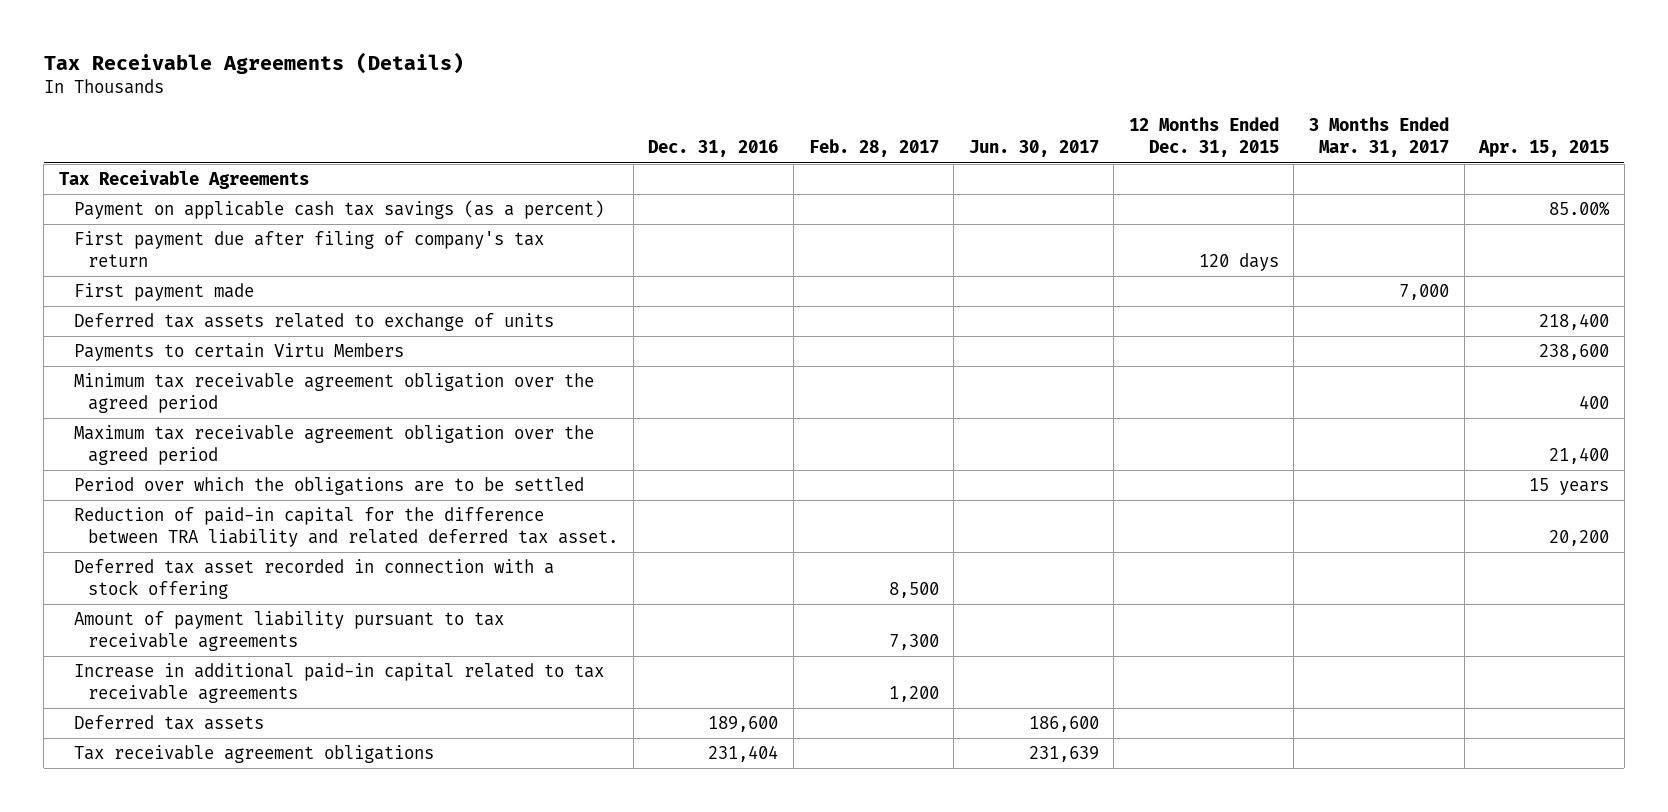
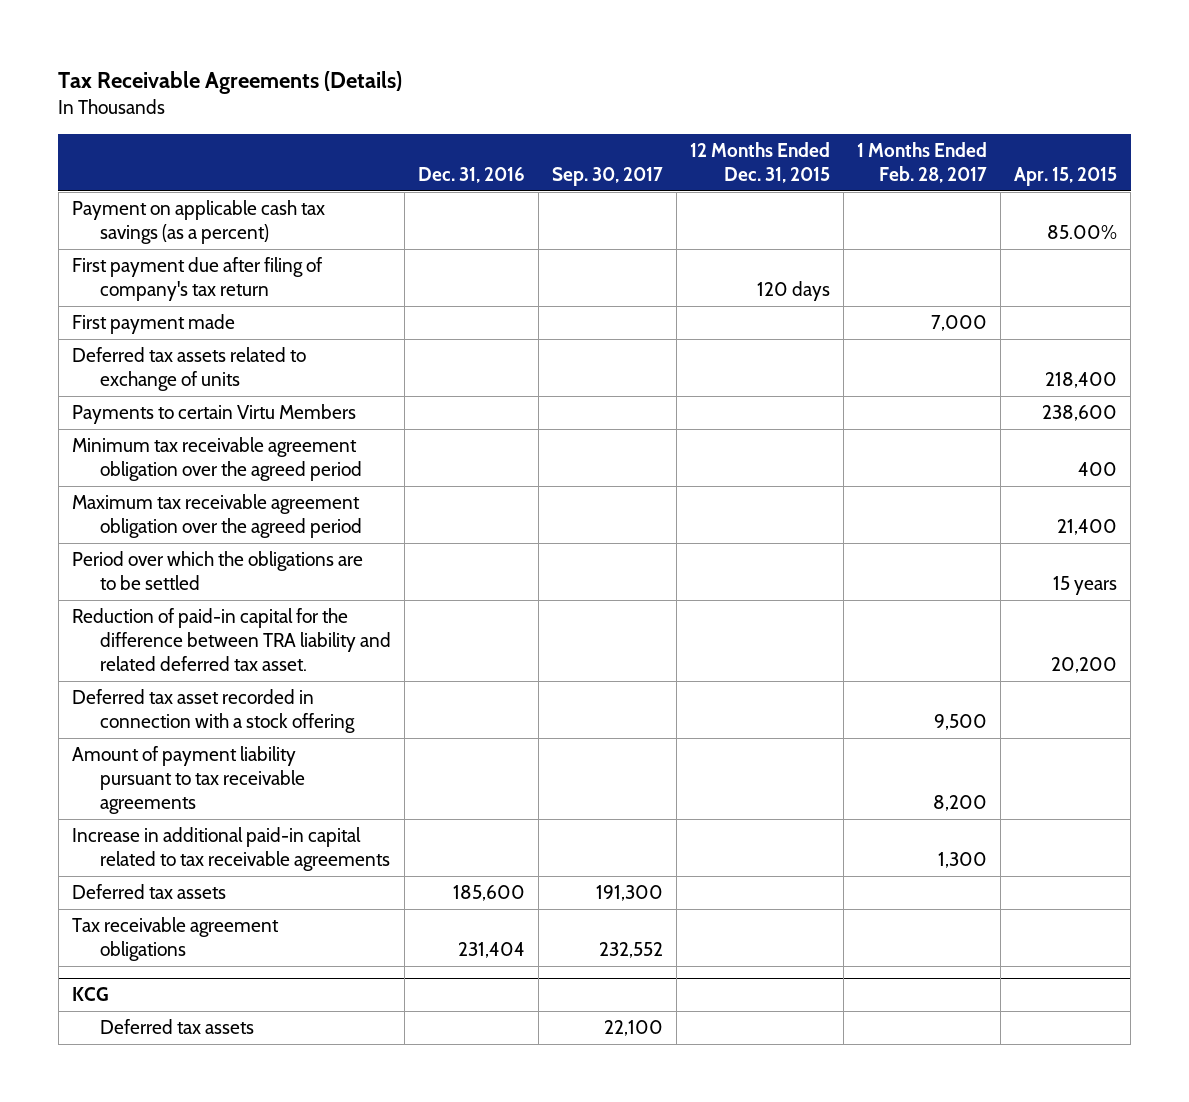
[808,139,939,158] Feb. 28, 2017 -> none
[968,140,1099,158] Jun. 30, 2017 -> none
[1308,117,1449,158] 3 Months Ended Mar. 31, 2017 -> none
none -> [551,166,663,186] Sep. 30, 2017
none -> [856,141,987,183] 1 Months Ended Feb. 28, 2017
[58,170,309,190] Tax Receivable Agreements -> none
[708,716,779,733] 189,600 -> [452,885,525,902] 185,600
none -> [72,987,110,1002] KCG
none -> [99,1019,254,1035] Deferred tax assets

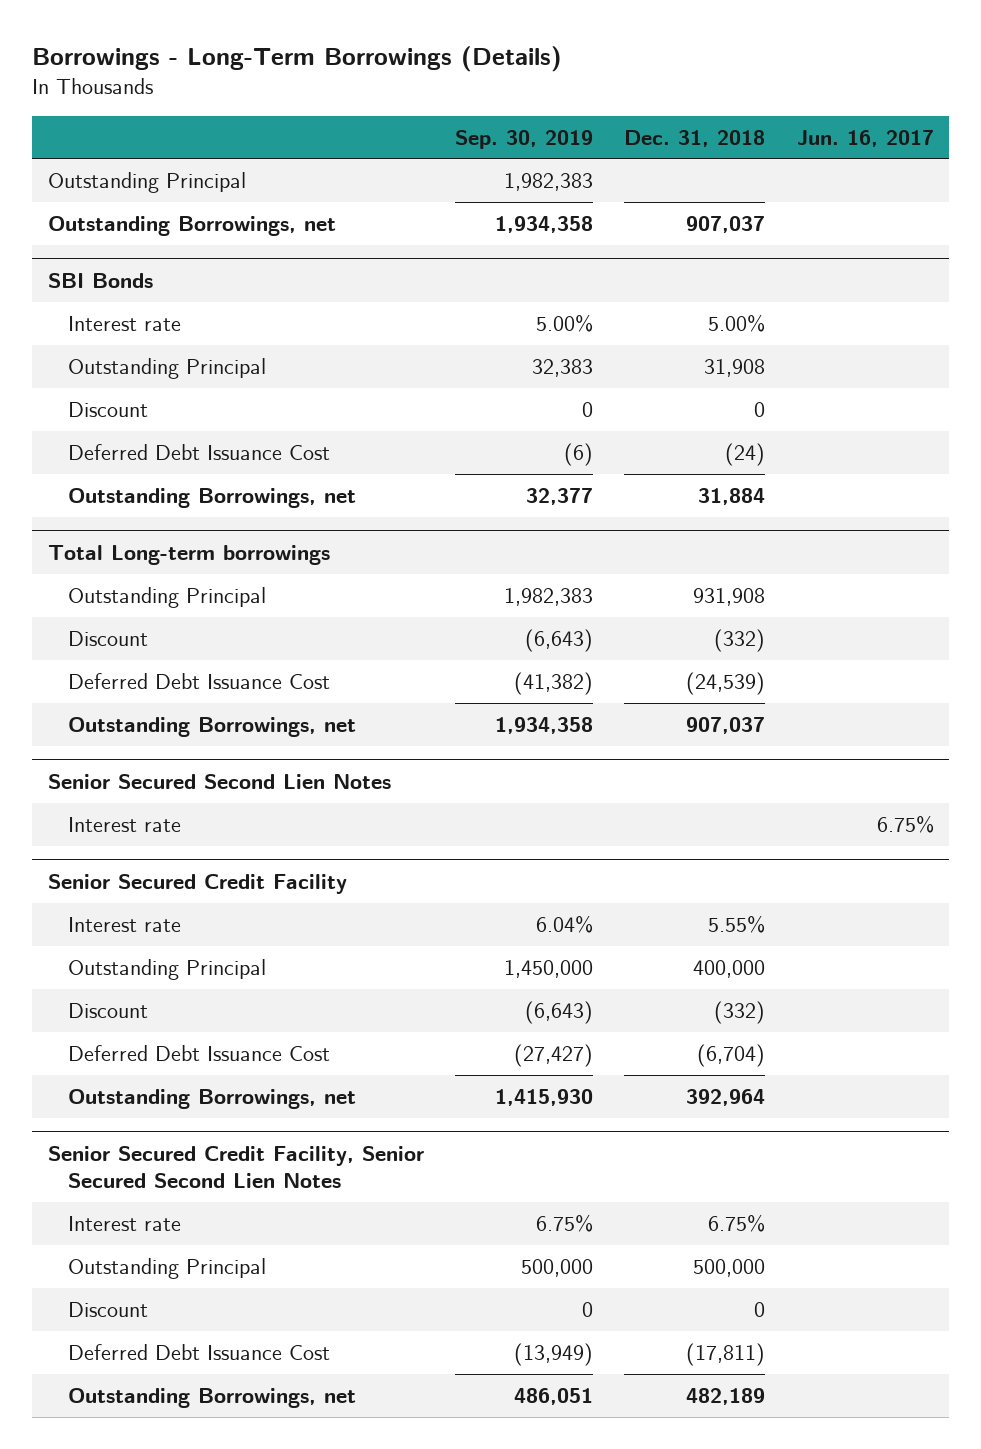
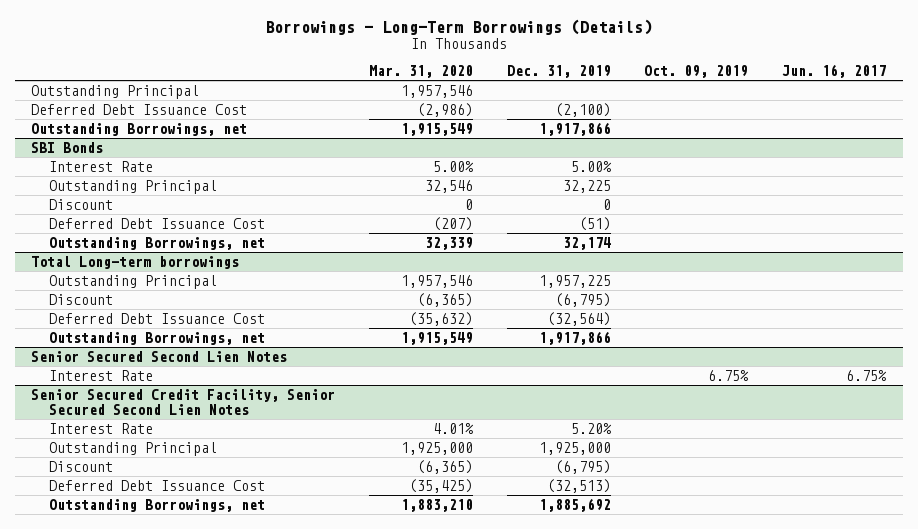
[455,129,594,149] Sep. 30, 2019 -> none
[624,129,766,147] Dec. 31, 2018 -> none
none -> [369,65,474,79] Mar. 31, 2020
none -> [506,65,611,79] Dec. 31, 2019
none -> [644,65,749,79] Oct. 09, 2019
none -> [31,104,248,116] Deferred Debt Issuance Cost
[68,315,182,331] Interest rate -> [49,161,154,173] Interest Rate
[47,873,347,894] Senior Secured Credit Facility -> none
[68,916,182,932] Interest rate -> none
[68,958,267,980] Outstanding Principal -> none
[68,1002,149,1018] Discount -> none
[68,1044,331,1061] Deferred Debt Issuance Cost -> none
[68,1088,357,1109] Outstanding Borrowings, net -> none
[68,816,182,832] Interest rate -> [49,370,154,382] Interest Rate
[68,1215,182,1231] Interest rate -> [49,423,154,435] Interest Rate

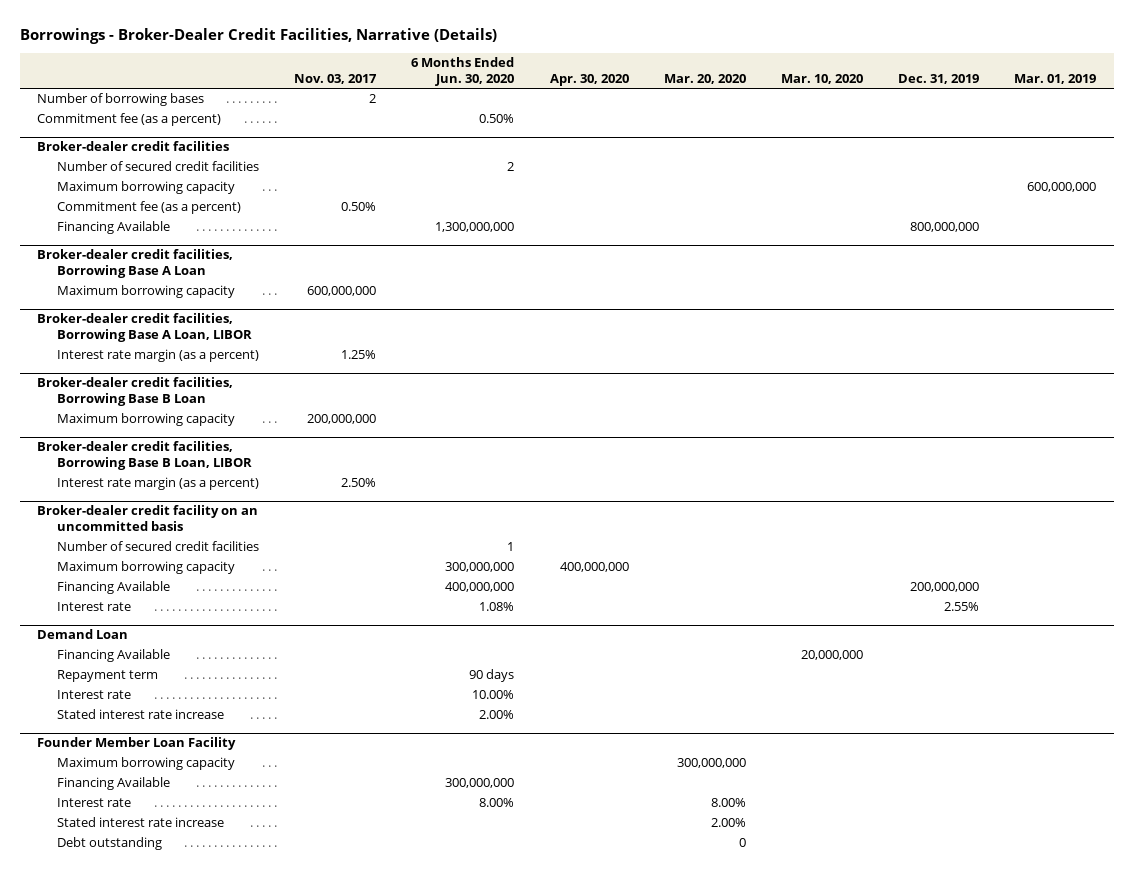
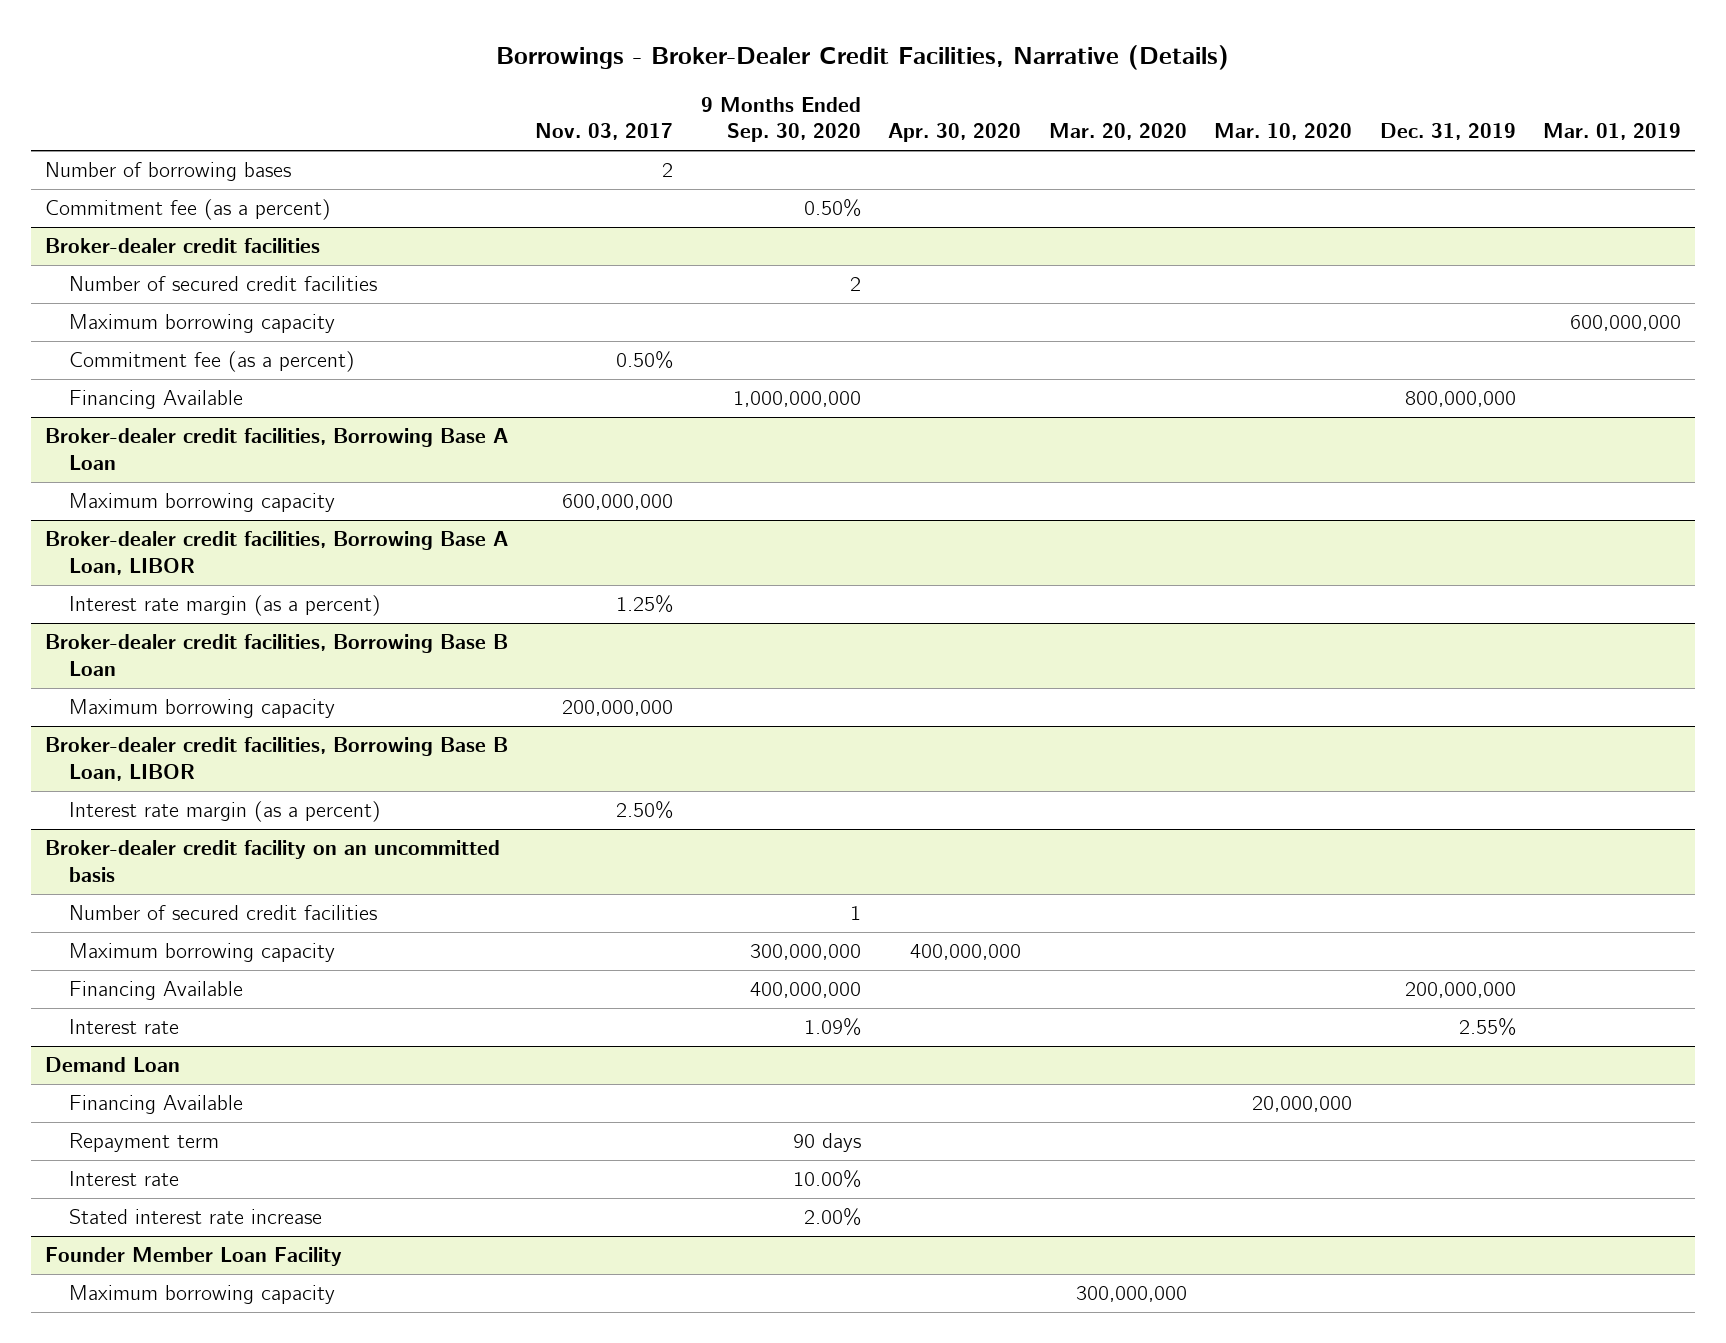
[411,56,515,86] 6 Months Ended Jun. 30, 2020 -> none
none -> [700,96,861,143] 9 Months Ended Sep. 30, 2020
[57,777,171,791] Financing Available -> none
[57,798,132,808] Interest rate -> none
[57,817,225,828] Stated interest rate increase -> none
[57,837,163,851] Debt outstanding -> none

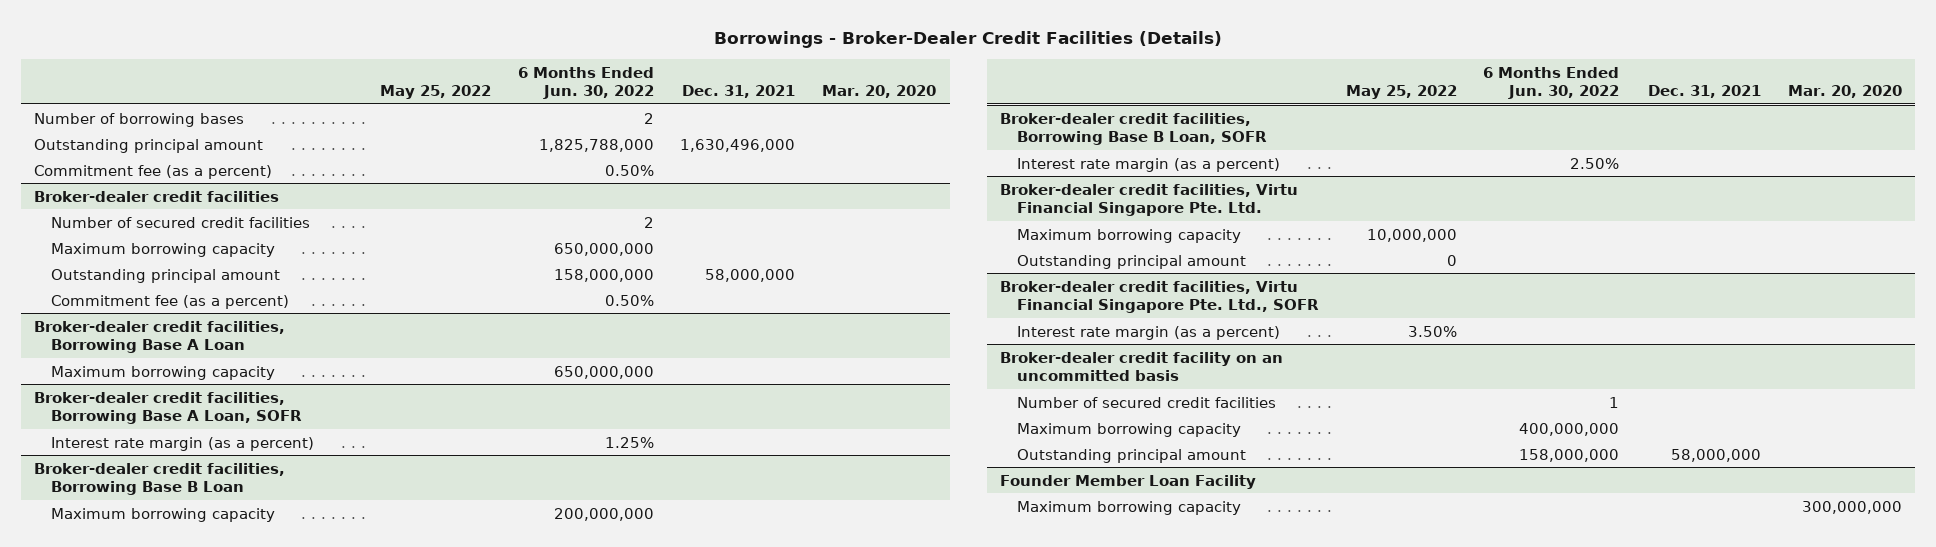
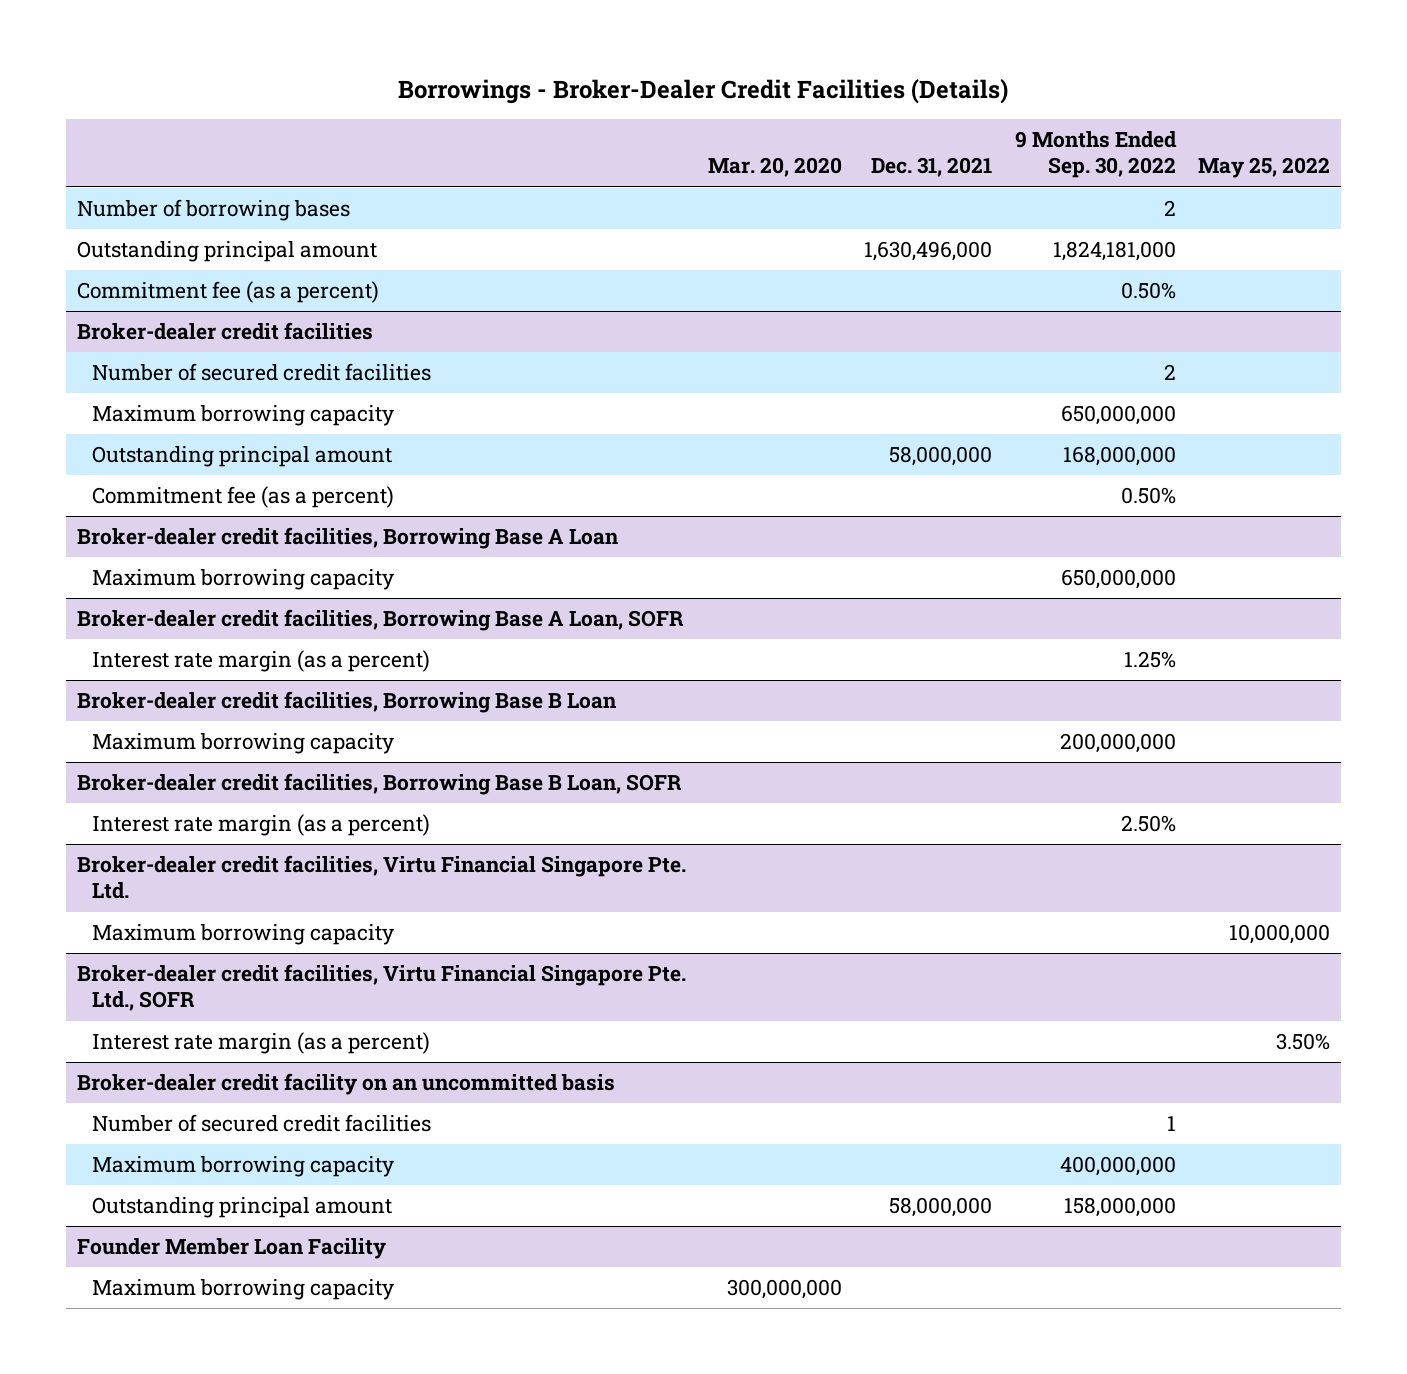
[517,66,654,100] 6 Months Ended Jun. 30, 2022 -> none
none -> [1014,131,1177,179] 9 Months Ended Sep. 30, 2022
[1016,254,1246,269] Outstanding principal amount -> none

